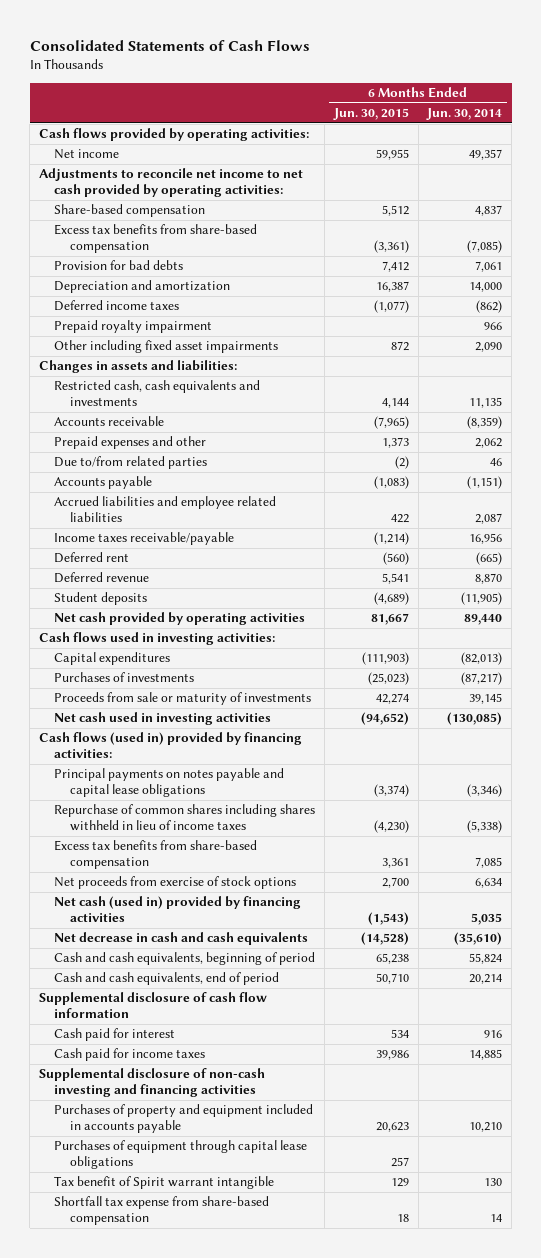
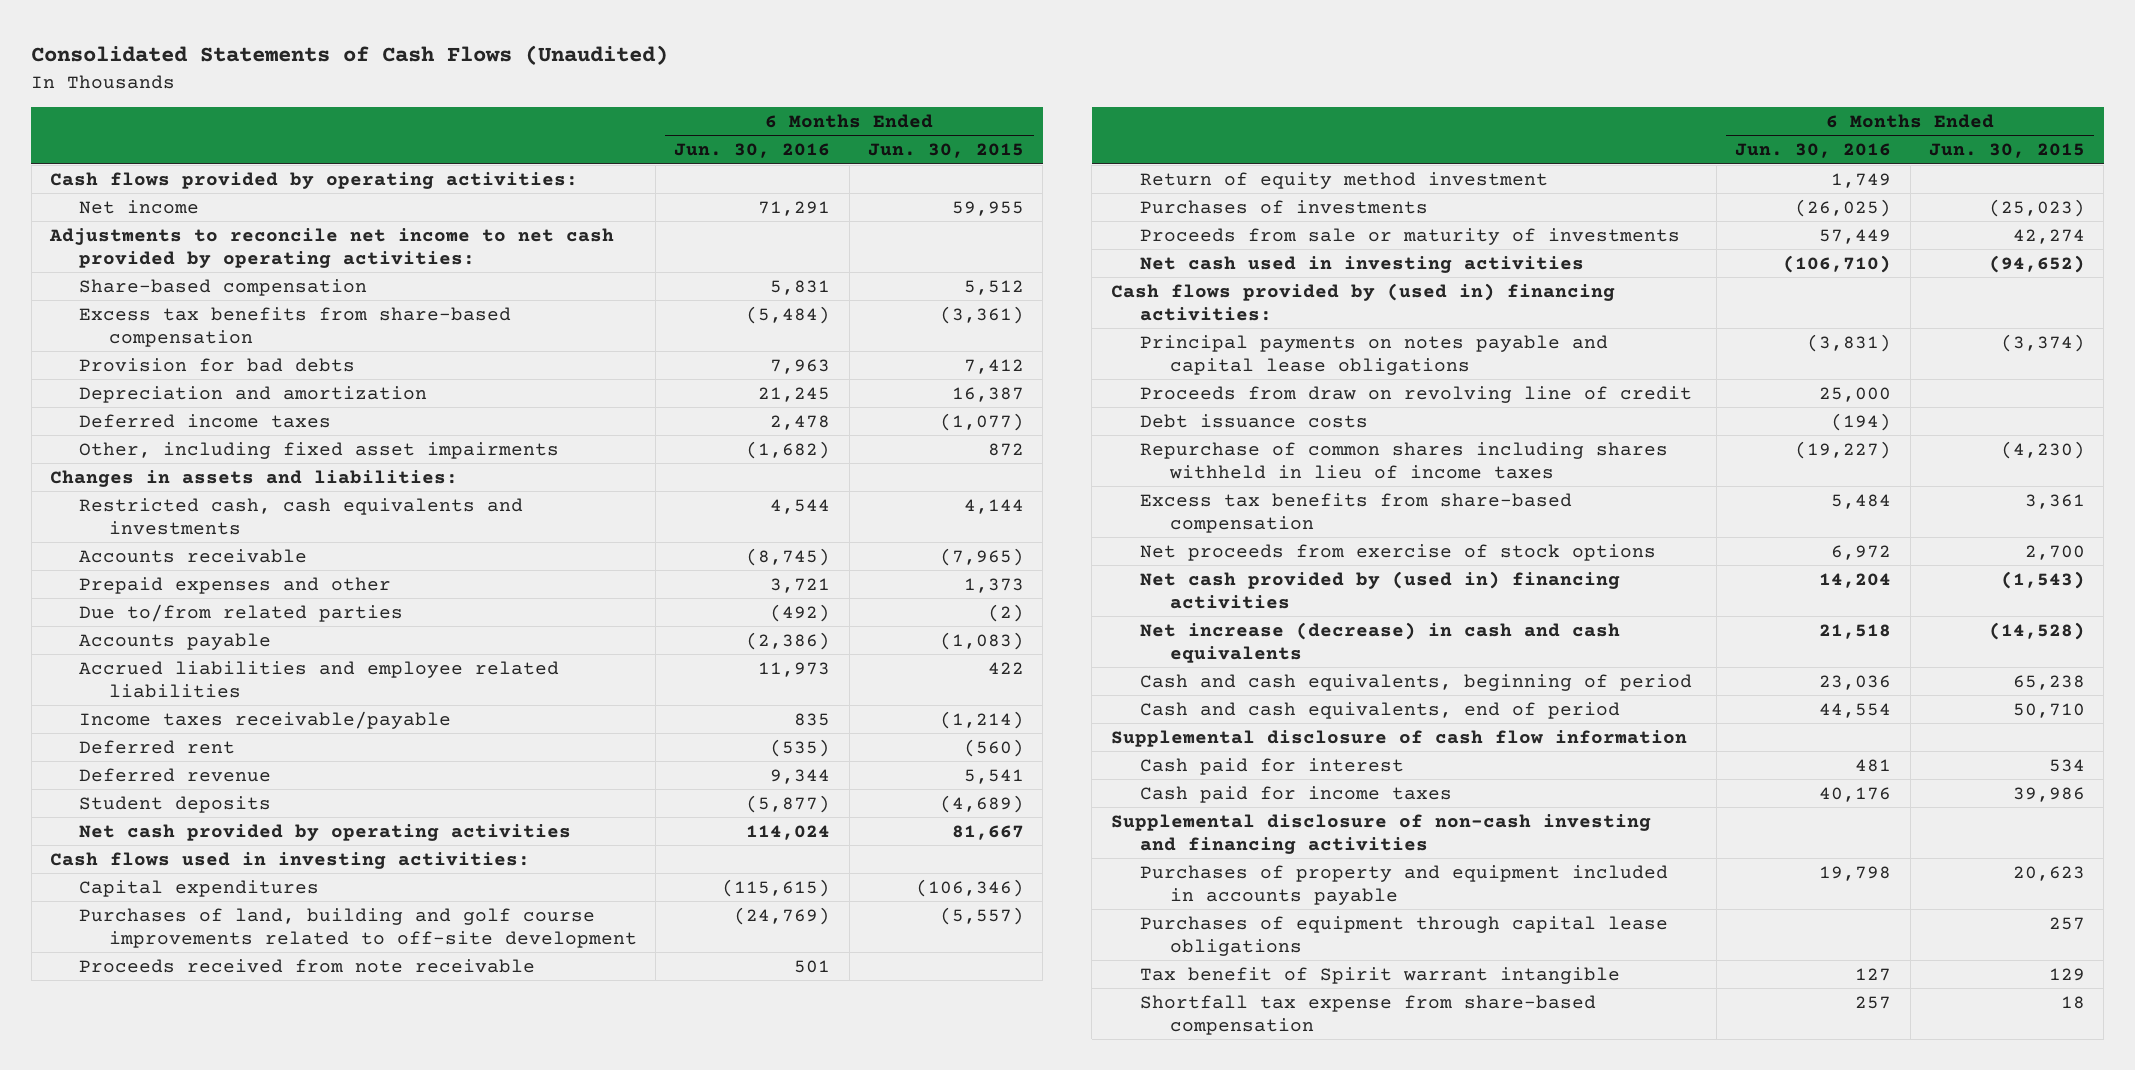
[29,39,310,51] Consolidated Statements of Cash Flows -> [31,45,669,66] Consolidated Statements of Cash Flows (Unaudited)
[426,107,503,120] Jun. 30, 2014 -> none
none -> [674,143,831,159] Jun. 30, 2016
[54,320,213,334] Prepaid royalty impairment -> none
[54,340,279,354] Other including fixed asset impairments -> [79,441,560,459] Other, including fixed asset impairments
[361,652,409,666] (111,903) -> [916,878,1025,897] (106,346)
none -> [79,907,637,949] Purchases of land, building and golf course improvements related to off-site development
none -> [79,958,536,973] Proceeds received from note receivable
none -> [1140,171,1549,189] Return of equity method investment
[38,732,302,759] Cash flows (used in) provided by financing activities: -> [1110,282,1615,322] Cash flows provided by (used in) financing activities:
none -> [1140,385,1693,403] Proceeds from draw on revolving line of credit
none -> [1140,413,1369,428] Debt issuance costs
[54,896,302,923] Net cash (used in) provided by financing activities -> [1140,570,1621,610] Net cash provided by (used in) financing activities
[54,932,309,946] Net decrease in cash and cash equivalents -> [1140,621,1621,664] Net increase (decrease) in cash and cash equivalents

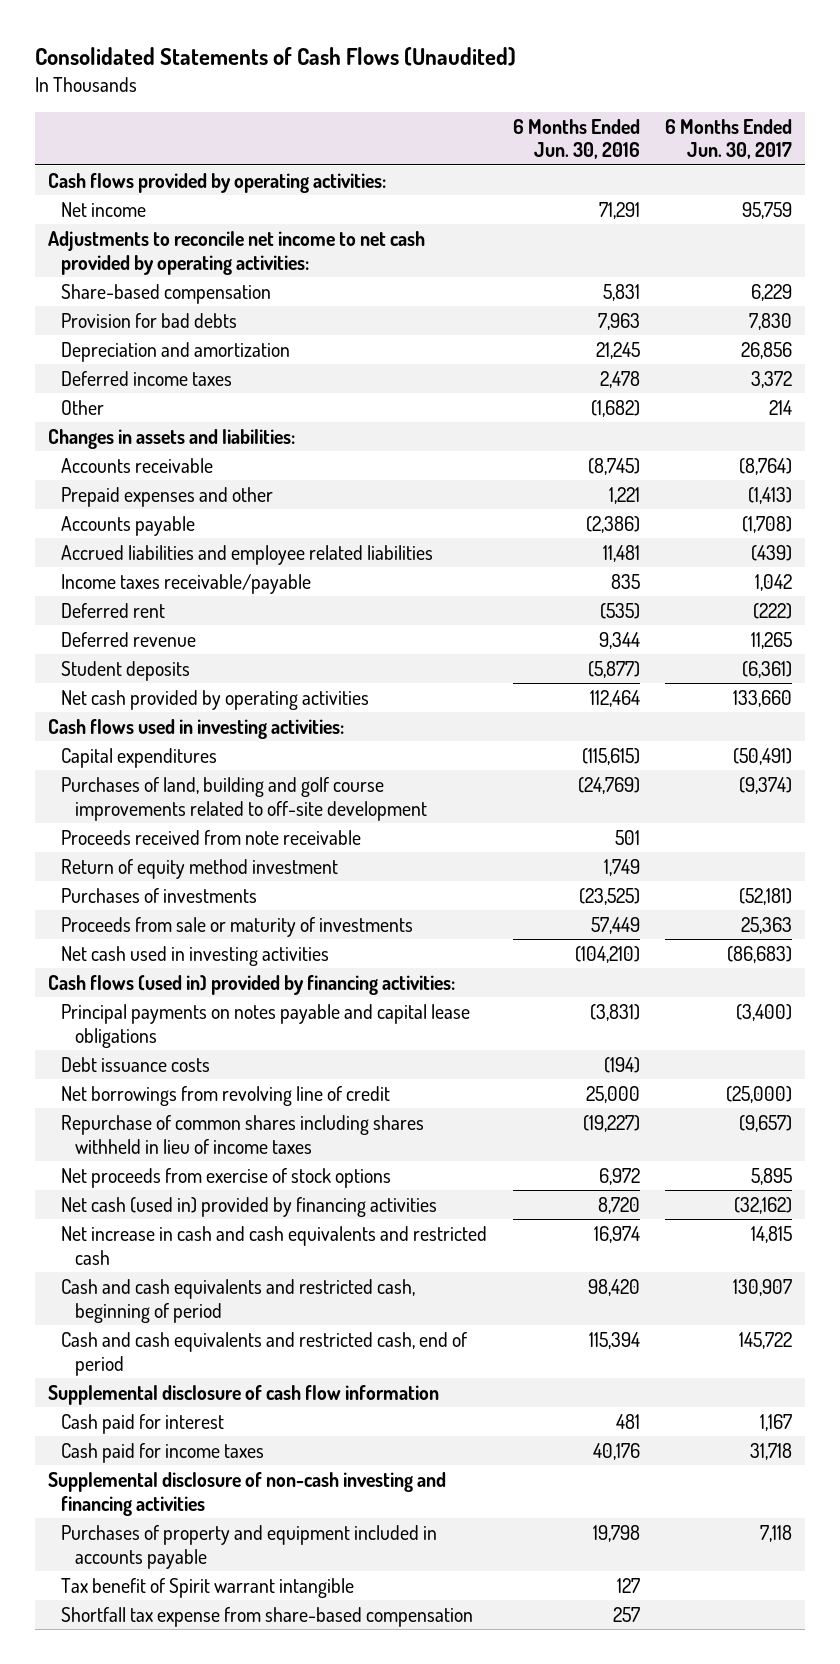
[868,143,1025,159] Jun. 30, 2015 -> none
none -> [665,118,793,160] 6 Months Ended Jun. 30, 2017
[79,306,512,348] Excess tax benefits from share-based compensation -> none
[79,441,560,459] Other, including fixed asset impairments -> [61,399,105,415] Other
[79,497,524,536] Restricted cash, cash equivalents and investments -> none
[79,603,404,622] Due to/from related parties -> none
[770,577,831,593] 3,721 -> [608,486,640,504] 1,221
[758,661,831,677] 11,973 -> [602,544,640,562] 11,481
[746,824,831,840] 114,024 -> [589,689,640,707] 112,464
[1795,198,1892,217] (26,025) -> [578,887,640,905] (23,525)
[1783,254,1892,273] (106,710) -> [574,945,640,963] (104,210)
[1110,282,1615,322] Cash flows provided by (used in) financing activities: -> [47,974,455,995] Cash flows (used in) provided by financing activities:
[1140,385,1693,403] Proceeds from draw on revolving line of credit -> none
none -> [61,1085,391,1106] Net borrowings from revolving line of credit
[1140,492,1573,534] Excess tax benefits from share-based compensation -> none
[1140,570,1621,610] Net cash provided by (used in) financing activities -> [61,1196,438,1217] Net cash (used in) provided by financing activities
[1819,572,1892,588] 14,204 -> [597,1196,640,1214] 8,720
[1140,621,1621,664] Net increase (decrease) in cash and cash equivalents -> [61,1225,488,1265] Net increase in cash and cash equivalents and restricted cash
[1819,623,1892,639] 21,518 -> [593,1225,640,1243] 16,974
[1140,673,1693,691] Cash and cash equivalents, beginning of period -> [61,1278,416,1323] Cash and cash equivalents and restricted cash, beginning of period
[1819,674,1892,690] 23,036 -> [587,1278,640,1296] 98,420
[1140,701,1621,719] Cash and cash equivalents, end of period -> [61,1331,468,1376] Cash and cash equivalents and restricted cash, end of period
[1819,702,1892,718] 44,554 -> [588,1331,640,1349] 115,394
[1140,915,1669,957] Purchases of equipment through capital lease obligations -> none

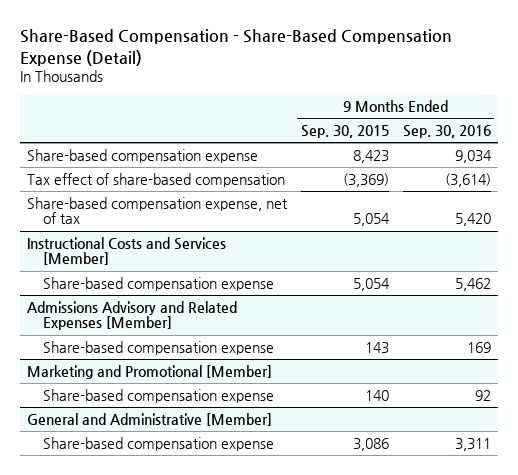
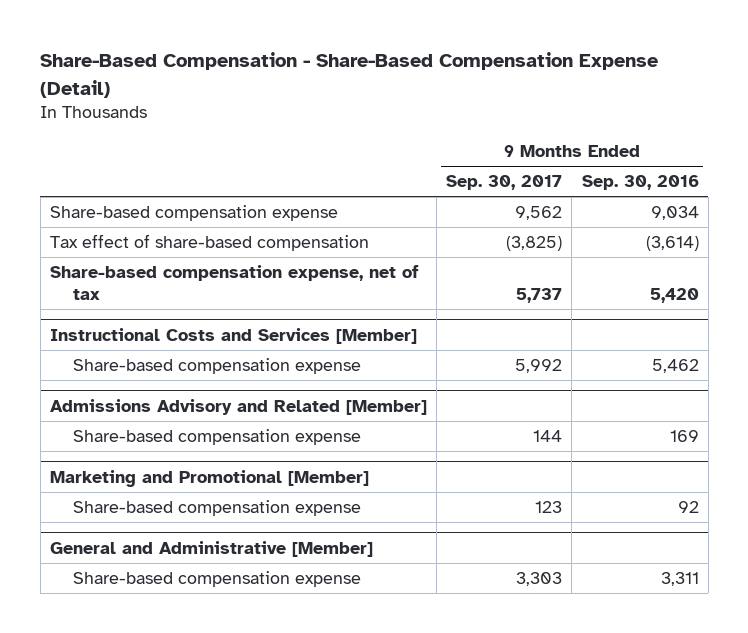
[300,125,389,139] Sep. 30, 2015 -> none
none -> [446,175,563,191] Sep. 30, 2017
[26,300,237,331] Admissions Advisory and Related Expenses [Member] -> [49,398,427,415] Admissions Advisory and Related [Member]

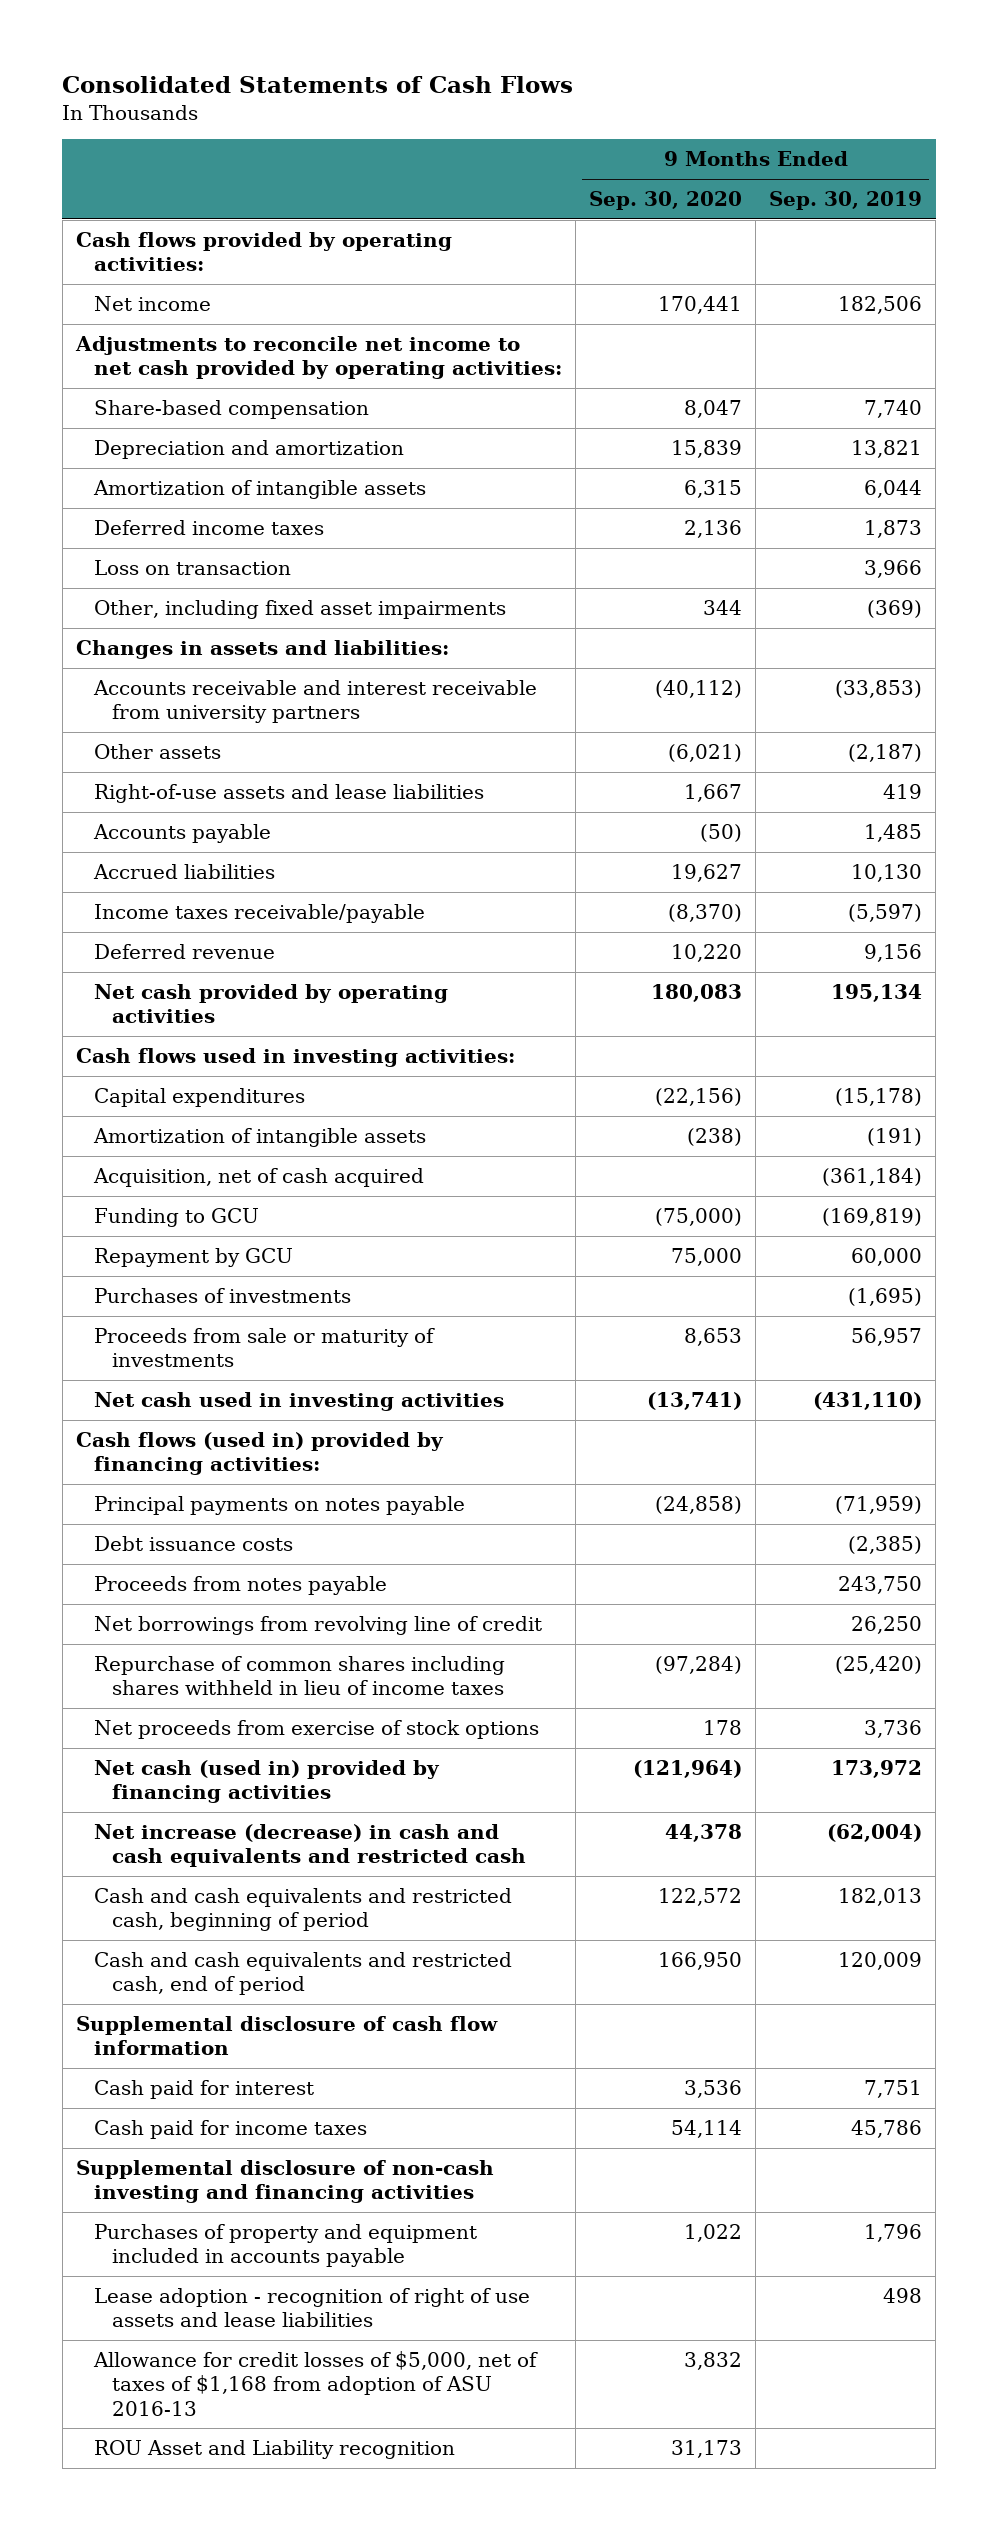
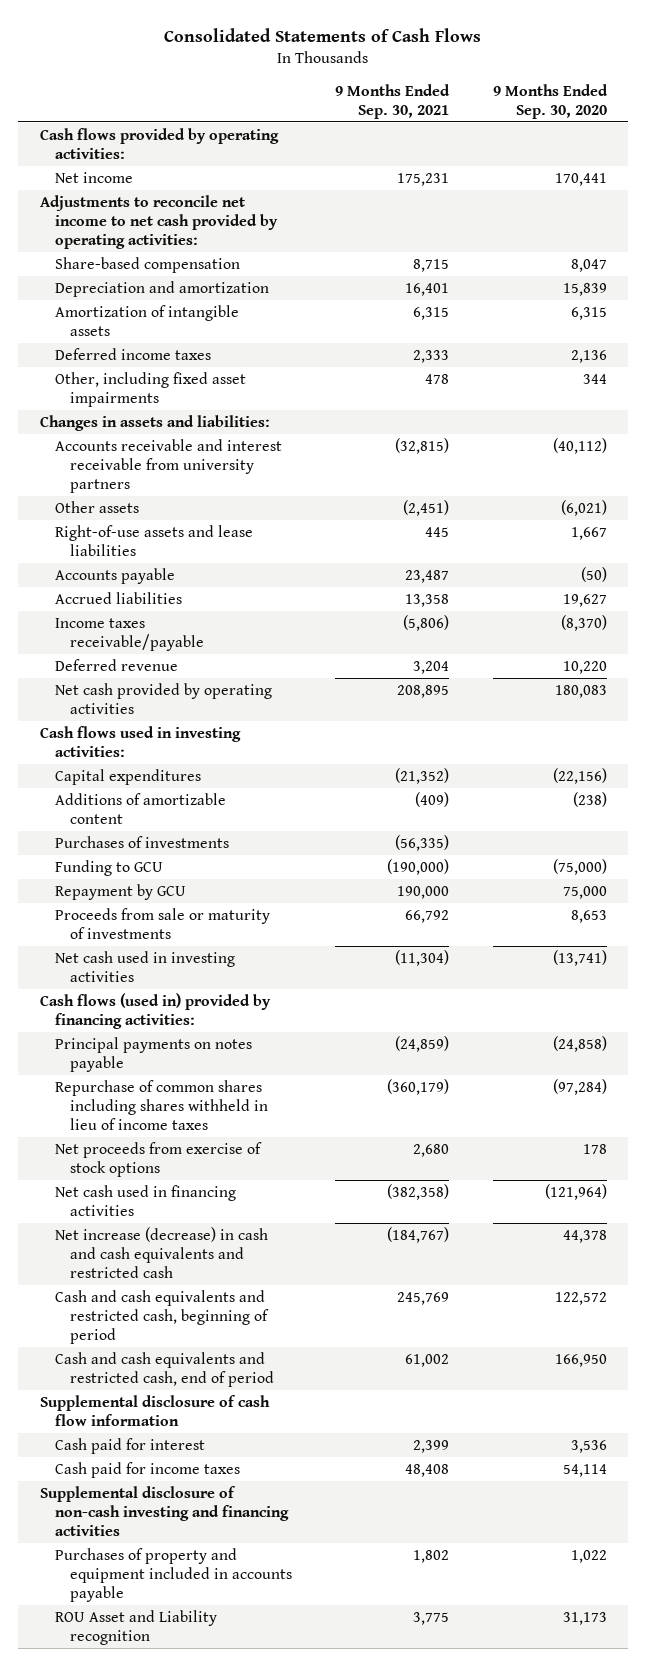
[769,191,923,211] Sep. 30, 2019 -> none
none -> [335,83,451,119] 9 Months Ended Sep. 30, 2021
[94,560,292,576] Loss on transaction -> none
[93,1168,425,1188] Acquisition, net of cash acquired -> none
[93,1128,427,1148] Amortization of intangible assets -> [54,793,226,824] Additions of amortizable content
[94,1288,352,1304] Purchases of investments -> [54,836,229,849] Purchases of investments
[94,1536,294,1552] Debt issuance costs -> none
[94,1576,388,1596] Proceeds from notes payable -> none
[94,1616,543,1636] Net borrowings from revolving line of credit -> none
[94,1760,441,1804] Net cash (used in) provided by financing activities -> [54,1185,236,1216] Net cash used in financing activities
[94,2288,531,2328] Lease adoption - recognition of right of use assets and lease liabilities -> none
[93,2351,539,2416] Allowance for credit losses of $5,000, net of taxes of $1,168 from adoption of ASU 2016-13 -> none

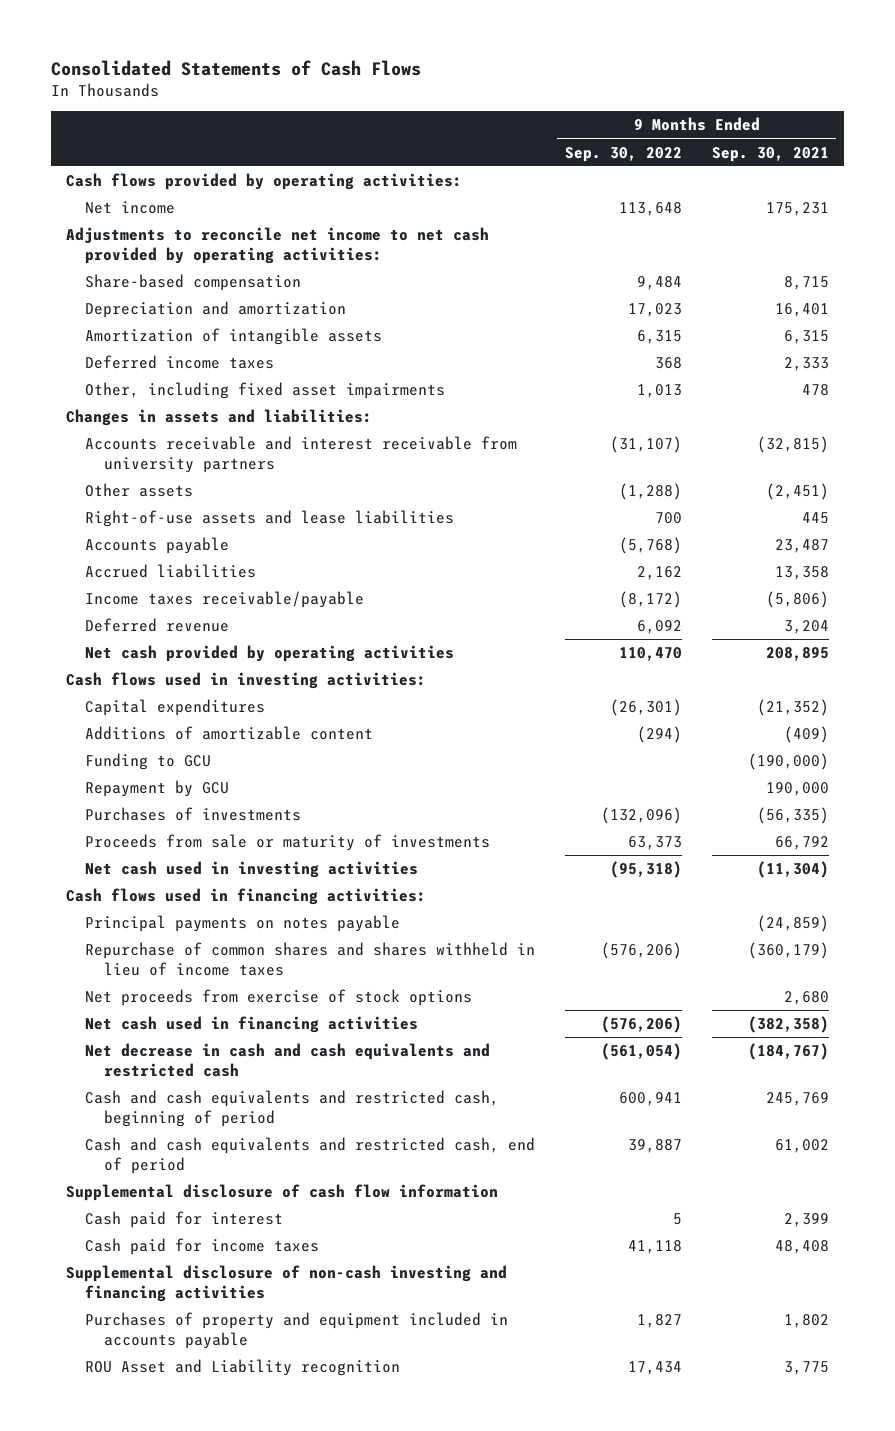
[492,83,608,119] 9 Months Ended Sep. 30, 2020 -> none
none -> [564,146,682,162] Sep. 30, 2022
[54,836,229,849] Purchases of investments -> [84,807,301,822] Purchases of investments
[39,993,271,1029] Cash flows (used in) provided by financing activities: -> [66,888,427,906] Cash flows used in financing activities:
[54,1080,268,1130] Repurchase of common shares including shares withheld in lieu of income taxes -> [84,942,535,976] Repurchase of common shares and shares withheld in lieu of income taxes
[54,1227,268,1278] Net increase (decrease) in cash and cash equivalents and restricted cash -> [84,1043,490,1077] Net decrease in cash and cash equivalents and restricted cash

